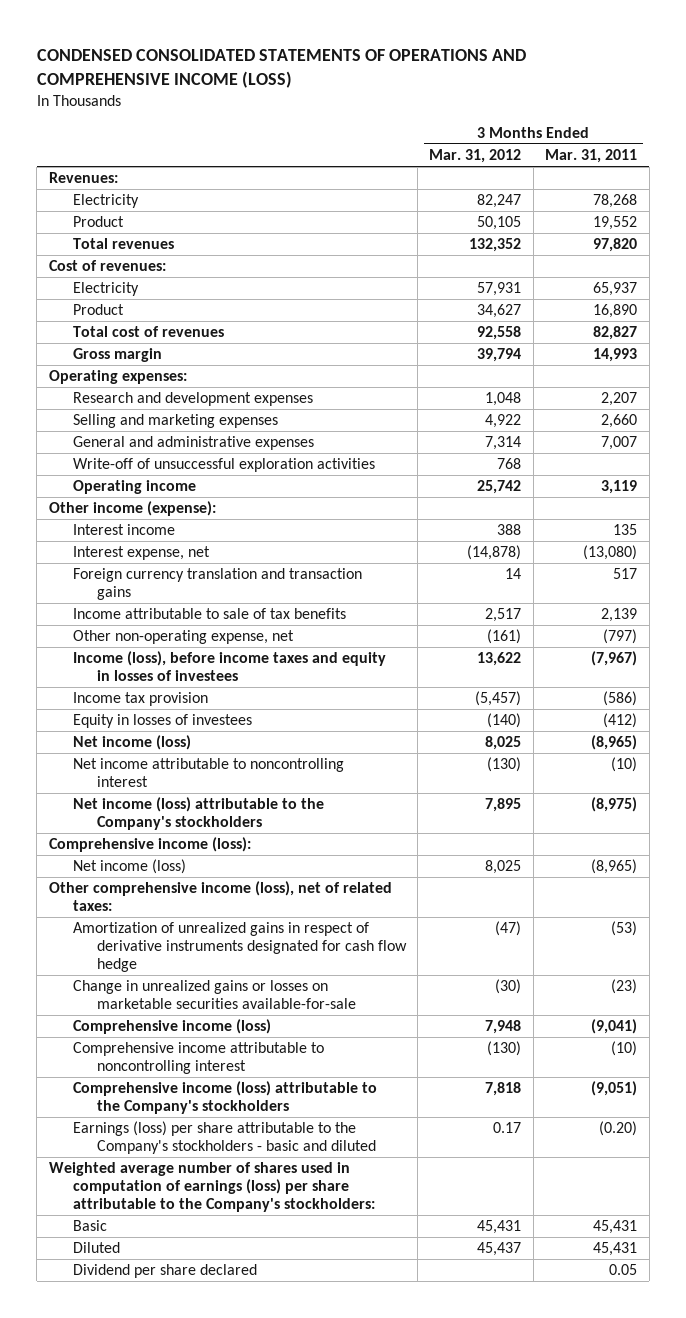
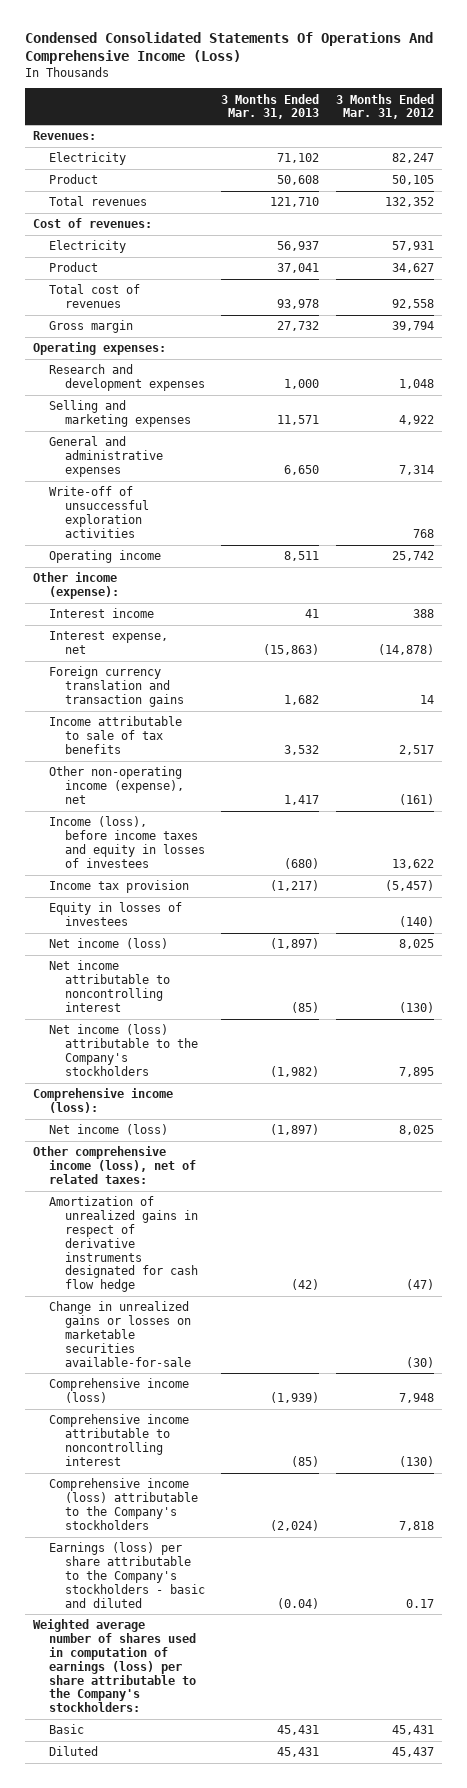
[36,48,526,88] CONDENSED CONSOLIDATED STATEMENTS OF OPERATIONS AND COMPREHENSIVE INCOME (LOSS) -> [24,31,433,64] Condensed Consolidated Statements Of Operations And Comprehensive Income (Loss)
[545,148,638,163] Mar. 31, 2011 -> none
none -> [221,93,320,120] 3 Months Ended Mar. 31, 2013
[72,630,294,645] Other non-operating expense, net -> [49,766,184,804] Other non-operating income (expense), net
[72,1264,257,1279] Dividend per share declared -> none

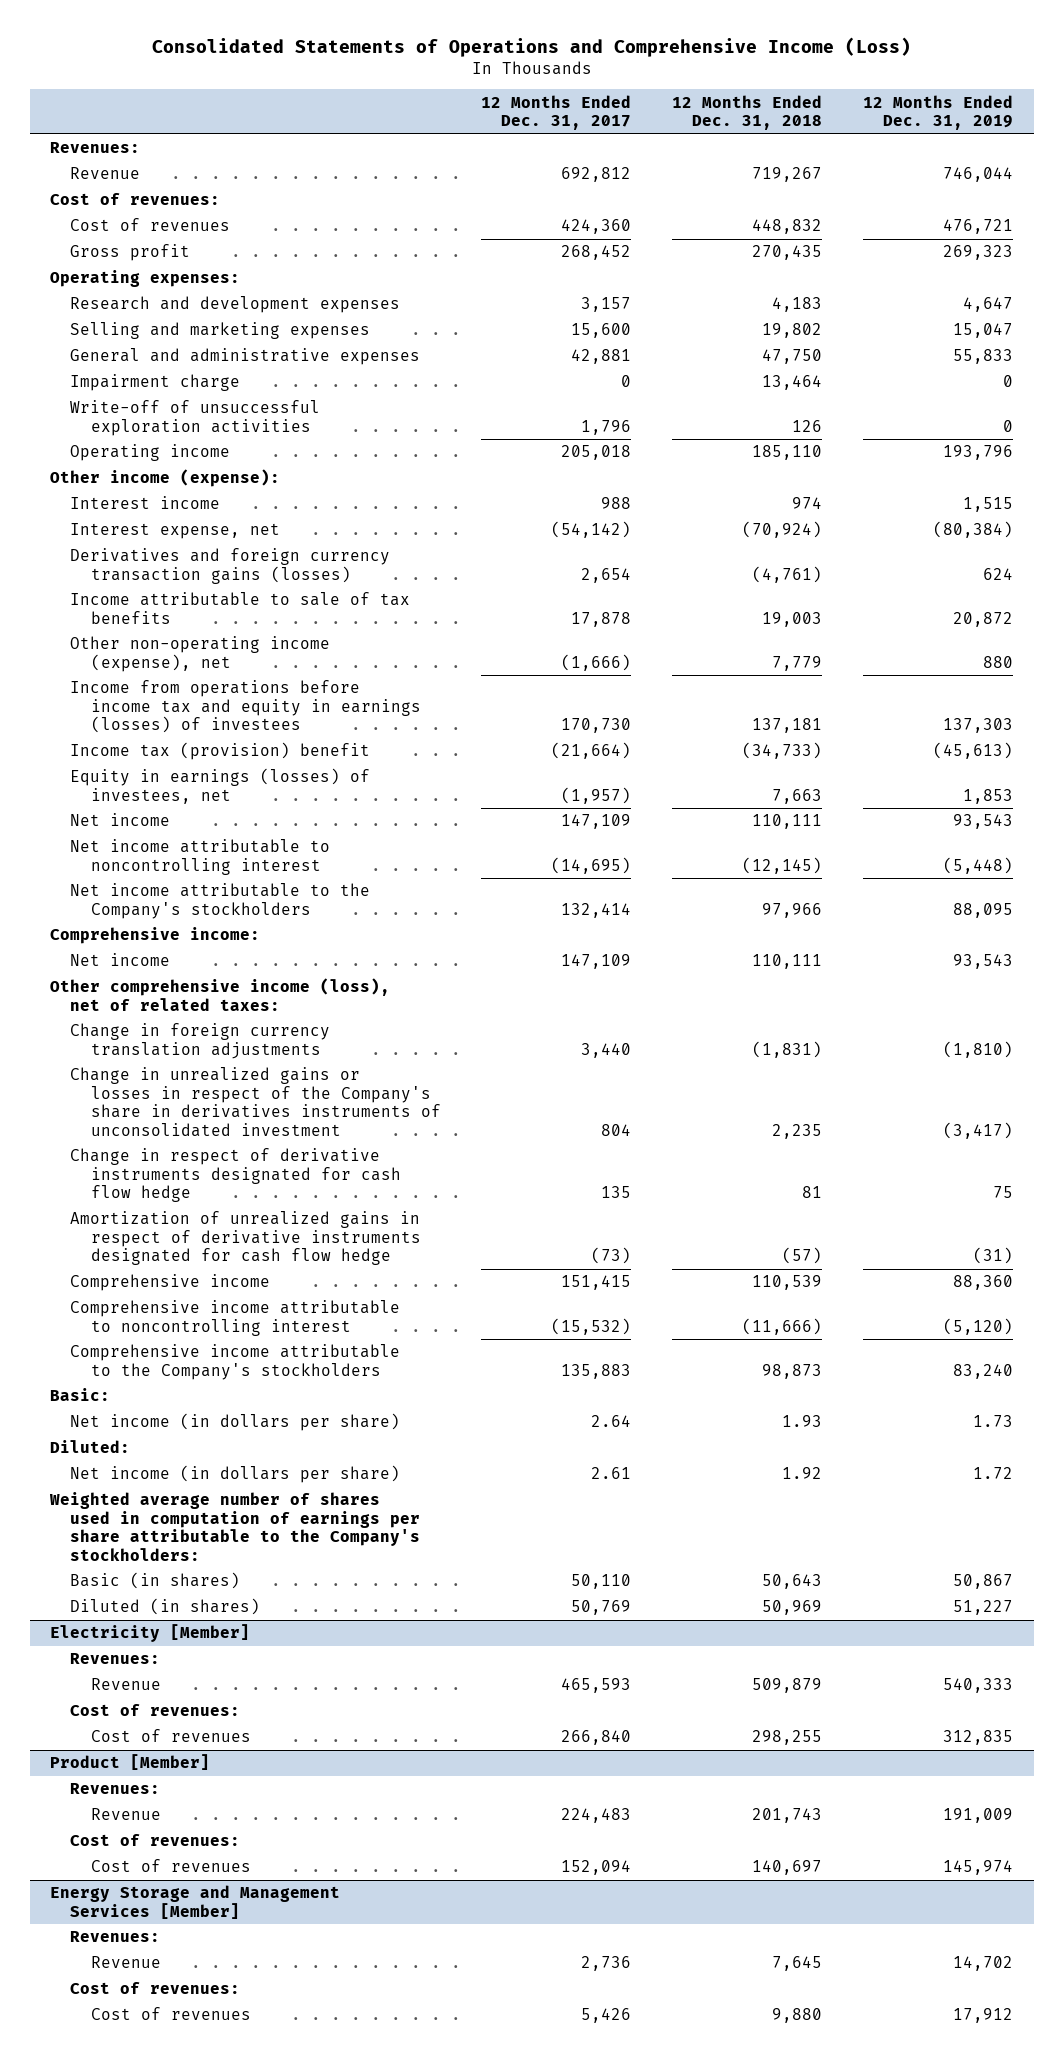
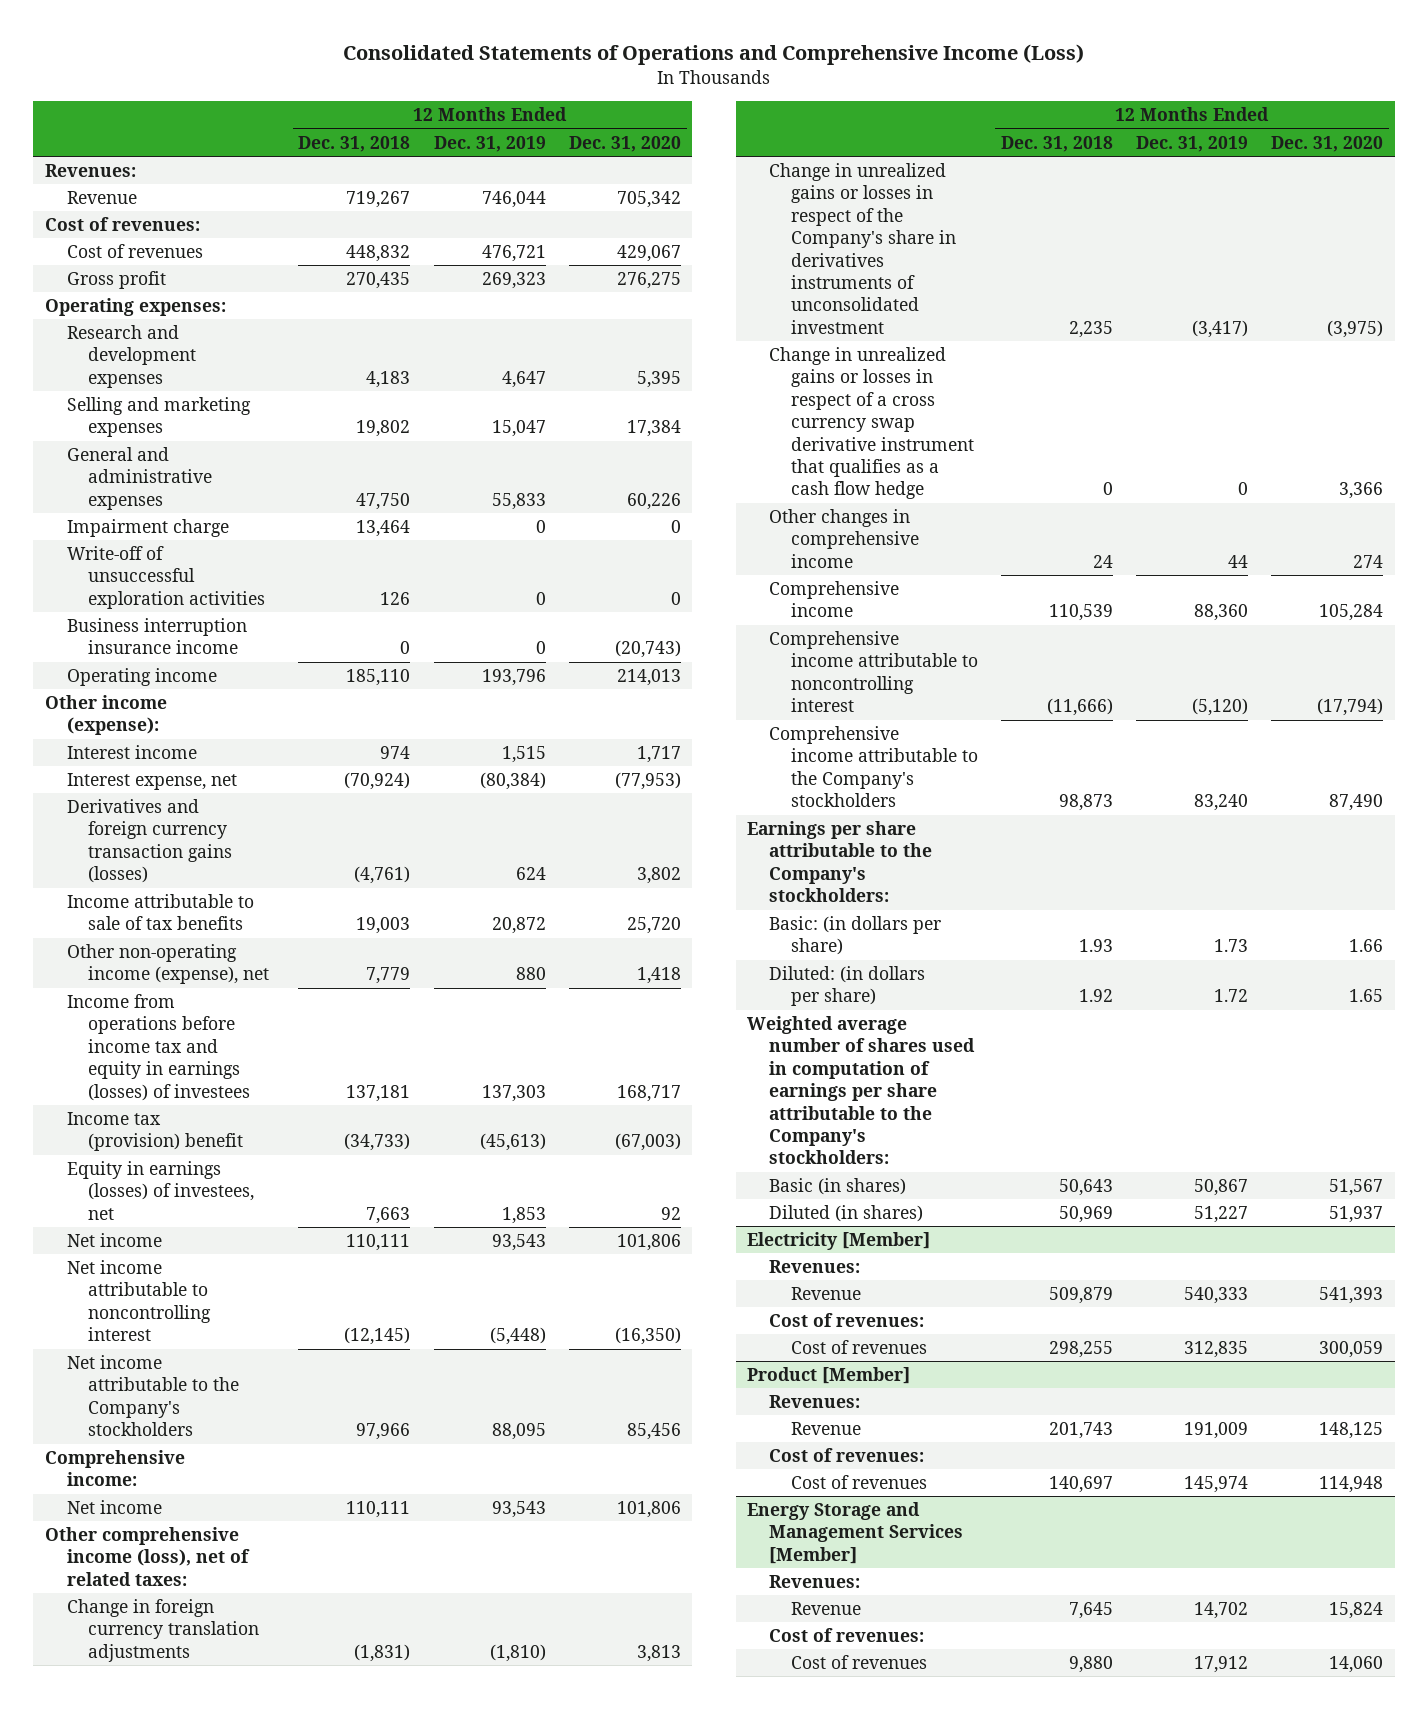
[481,94,632,131] 12 Months Ended Dec. 31, 2017 -> none
none -> [568,135,681,152] Dec. 31, 2020
none -> [66,617,247,655] Business interruption insurance income
[70,1148,401,1203] Change in respect of derivative instruments designated for cash flow hedge -> none
[70,1211,421,1266] Amortization of unrealized gains in respect of derivative instruments designated for cash flow hedge -> none
none -> [769,346,974,500] Change in unrealized gains or losses in respect of a cross currency swap derivative instrument that qualifies as a cash flow hedge
none -> [769,508,919,568] Other changes in comprehensive income
[50,1388,111,1402] Basic: -> none
[50,1440,131,1454] Diluted: -> none
none -> [747,820,933,903] Earnings per share attributable to the Company's stockholders:
[70,1413,401,1432] Net income (in dollars per share) -> [769,915,942,956] Basic: (in dollars per share)
[70,1465,401,1484] Net income (in dollars per share) -> [769,965,926,1007] Diluted: (in dollars per share)

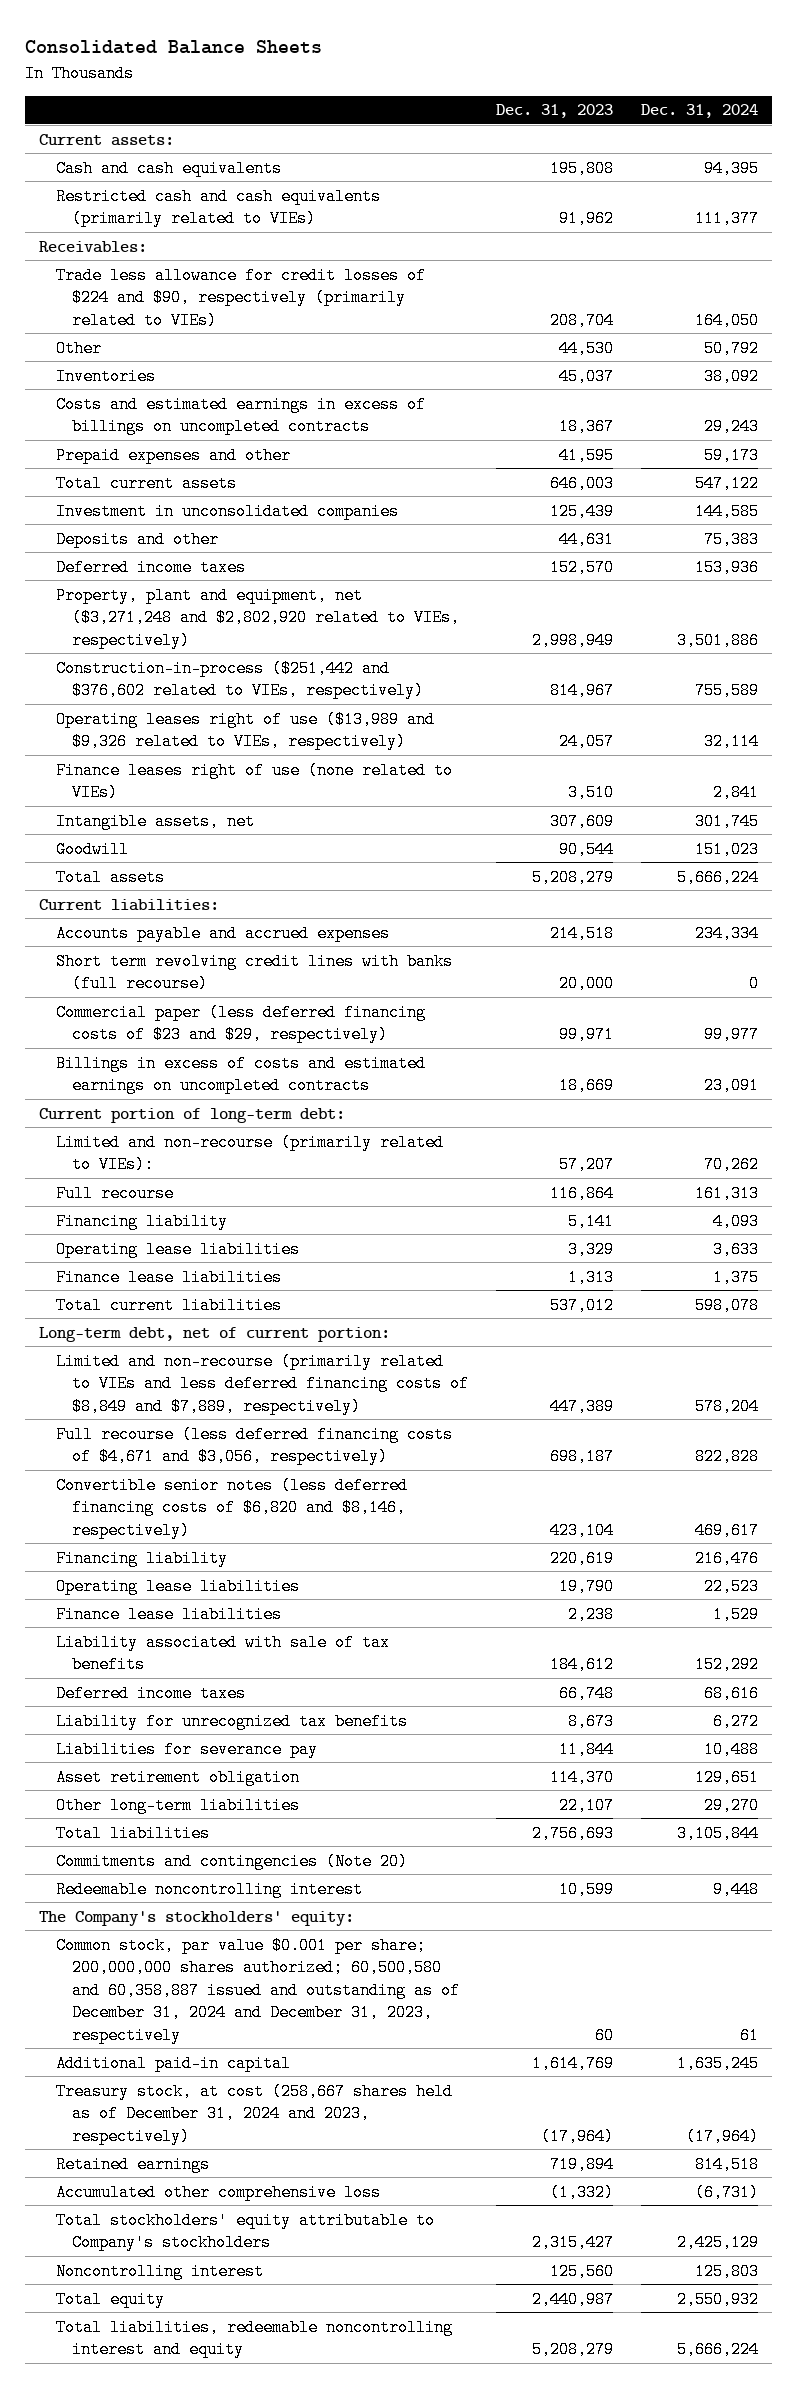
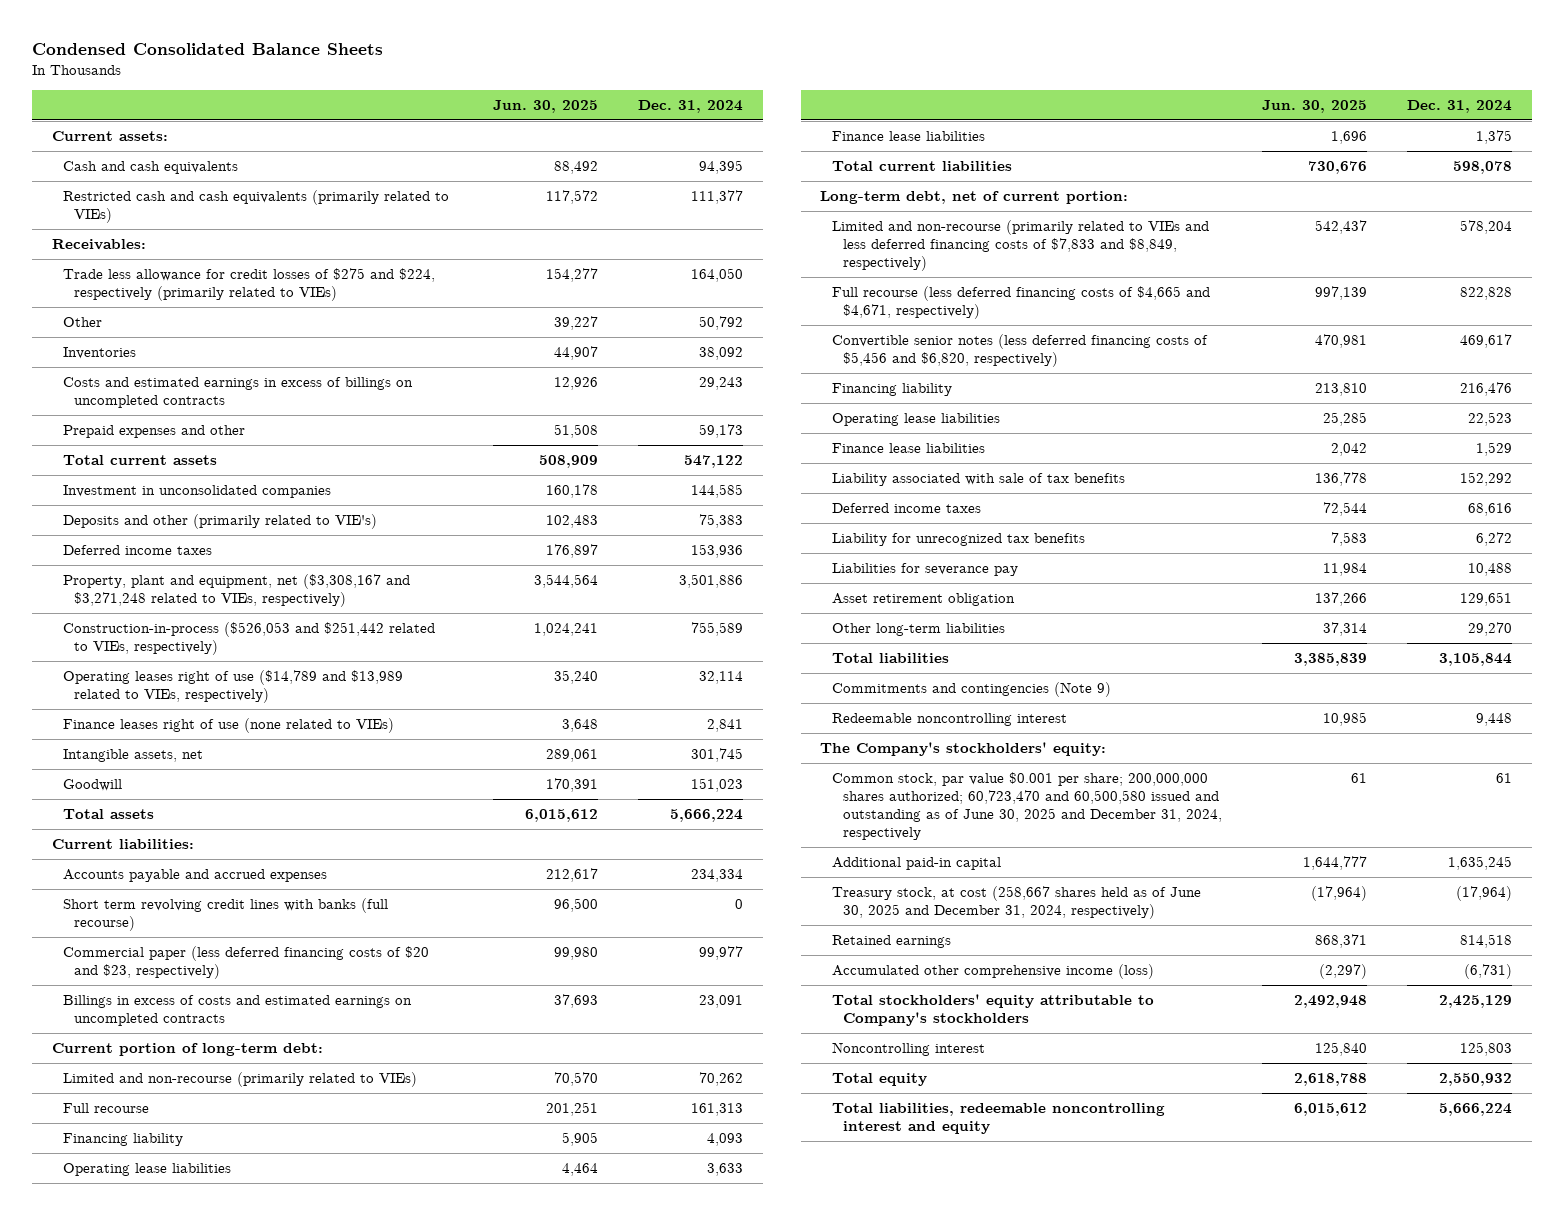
[25,40,323,55] Consolidated Balance Sheets -> [31,42,383,55] Condensed Consolidated Balance Sheets
[496,104,614,119] Dec. 31, 2023 -> none
none -> [493,100,599,114] Jun. 30, 2025
[55,266,426,329] Trade less allowance for credit losses of $224 and $90, respectively (primarily related to VIEs) -> [63,268,436,302] Trade less allowance for credit losses of $275 and $224, respectively (primarily related to VIEs)
[55,530,219,548] Deposits and other -> [63,514,378,530] Deposits and other (primarily related to VIE's)
[55,586,461,649] Property, plant and equipment, net ($3,271,248 and $2,802,920 related to VIEs, respectively) -> [63,574,411,608] Property, plant and equipment, net ($3,308,167 and $3,271,248 related to VIEs, respectively)
[55,659,425,700] Construction-in-process ($251,442 and $376,602 related to VIEs, respectively) -> [63,622,436,656] Construction-in-process ($526,053 and $251,442 related to VIEs, respectively)
[55,710,435,751] Operating leases right of use ($13,989 and $9,326 related to VIEs, respectively) -> [63,670,404,704] Operating leases right of use ($14,789 and $13,989 related to VIEs, respectively)
[55,1003,426,1044] Commercial paper (less deferred financing costs of $23 and $29, respectively) -> [63,946,430,980] Commercial paper (less deferred financing costs of $20 and $23, respectively)
[55,1133,444,1174] Limited and non-recourse (primarily related to VIEs): -> [63,1072,418,1088] Limited and non-recourse (primarily related to VIEs)
[55,1352,470,1415] Limited and non-recourse (primarily related to VIEs and less deferred financing costs of $8,849 and $7,889, respectively) -> [831,220,1209,272] Limited and non-recourse (primarily related to VIEs and less deferred financing costs of $7,833 and $8,849, respectively)
[55,1425,453,1466] Full recourse (less deferred financing costs of $4,671 and $3,056, respectively) -> [831,286,1210,320] Full recourse (less deferred financing costs of $4,665 and $4,671, respectively)
[55,1476,408,1539] Convertible senior notes (less deferred financing costs of $6,820 and $8,146, respectively) -> [831,334,1208,368] Convertible senior notes (less deferred financing costs of $5,456 and $6,820, respectively)
[55,1852,408,1870] Commitments and contingencies (Note 20) -> [831,682,1111,698] Commitments and contingencies (Note 9)
[55,1936,461,2044] Common stock, par value $0.001 per share; 200,000,000 shares authorized; 60,500,580 and 60,358,887 issued and outstanding as of December 31, 2024 and December 31, 2023, respectively -> [831,772,1223,841] Common stock, par value $0.001 per share; 200,000,000 shares authorized; 60,723,470 and 60,500,580 issued and outstanding as of June 30, 2025 and December 31, 2024, respectively
[55,2082,453,2145] Treasury stock, at cost (258,667 shares held as of December 31, 2024 and 2023, respectively) -> [831,886,1201,920] Treasury stock, at cost (258,667 shares held as of June 30, 2025 and December 31, 2024, respectively)
[55,2183,381,2201] Accumulated other comprehensive loss -> [831,964,1154,980] Accumulated other comprehensive income (loss)

